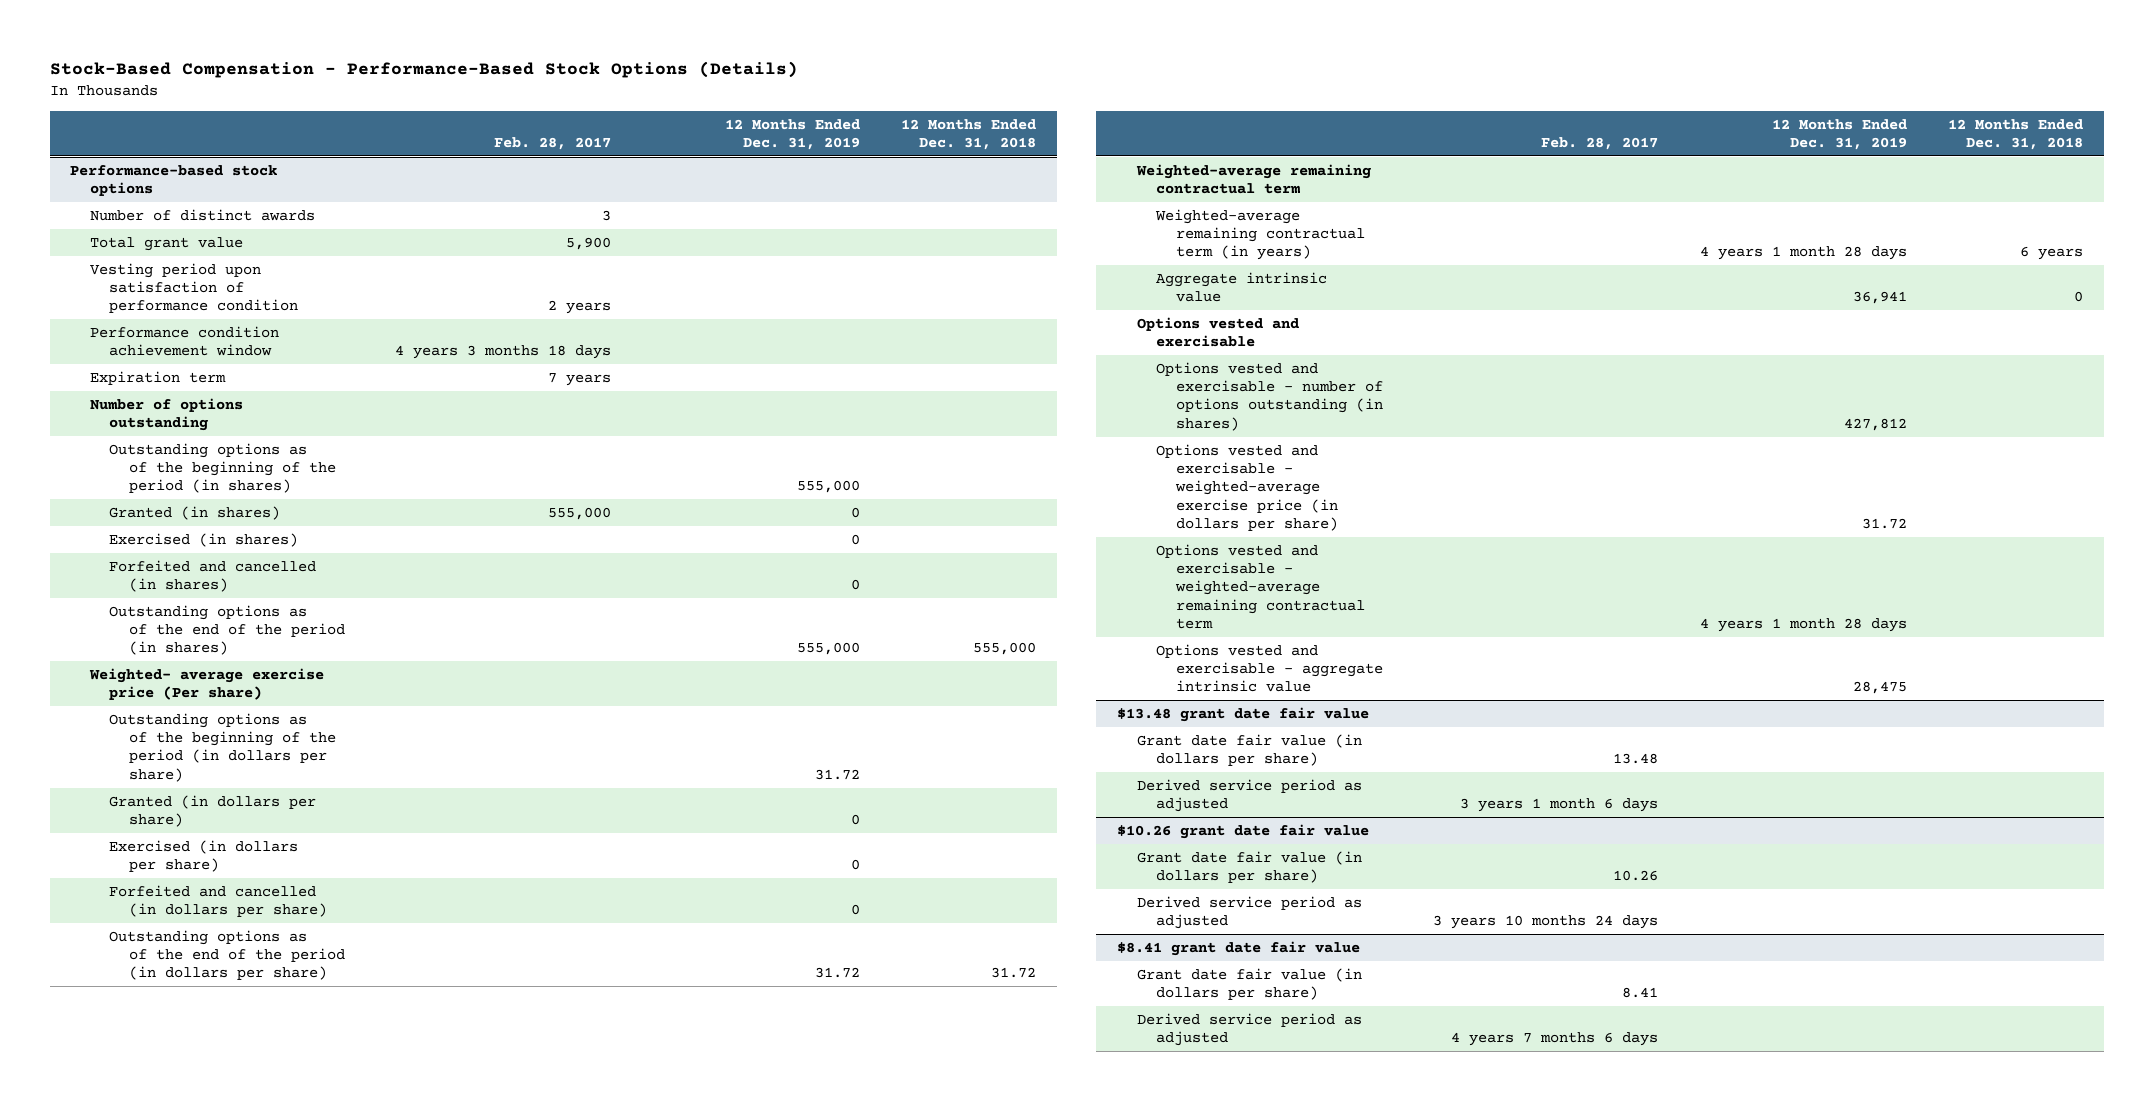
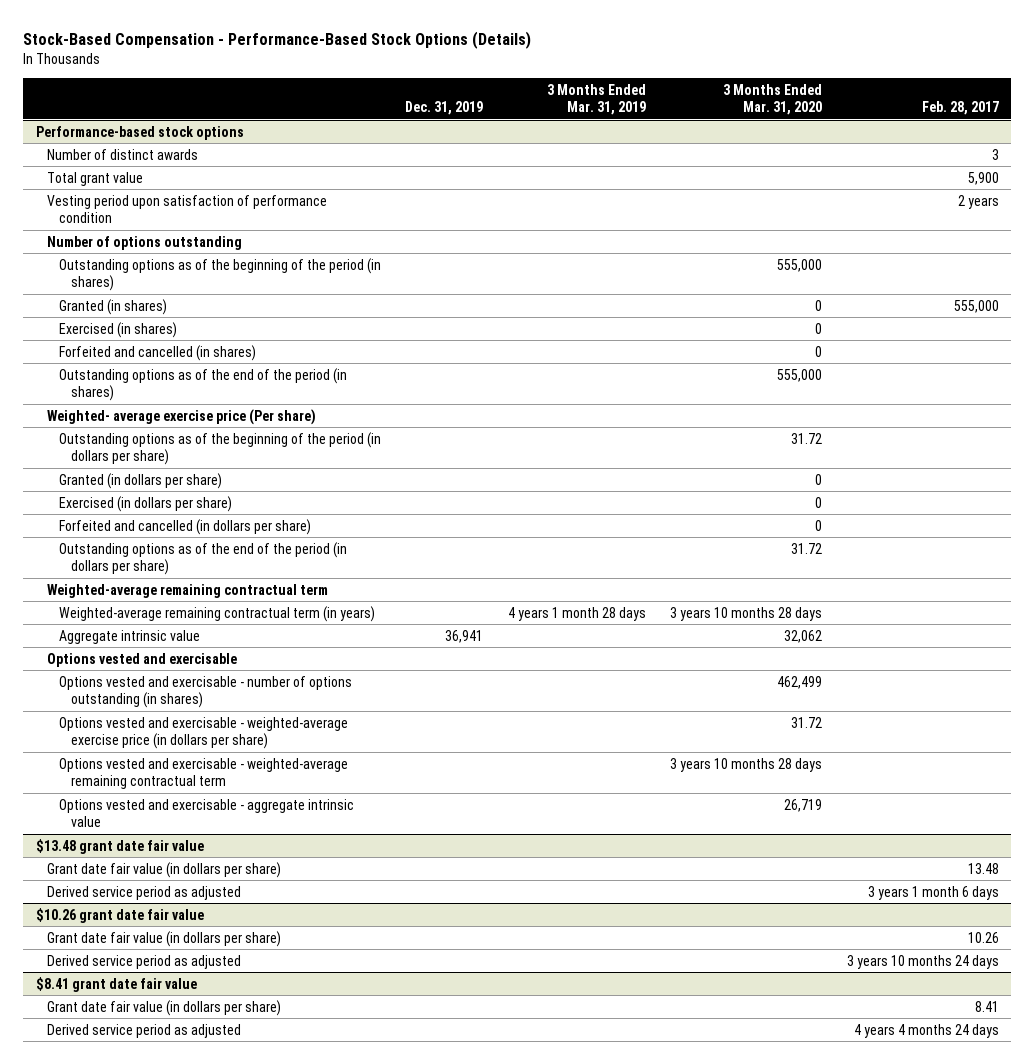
[724,118,860,151] 12 Months Ended Dec. 31, 2019 -> none
[901,118,1037,151] 12 Months Ended Dec. 31, 2018 -> none
none -> [405,101,484,116] Dec. 31, 2019
none -> [546,83,646,116] 3 Months Ended Mar. 31, 2019
none -> [723,83,823,116] 3 Months Ended Mar. 31, 2020
[89,325,279,357] Performance condition achievement window -> none
[89,370,226,385] Expiration term -> none
[1451,1032,1659,1047] 4 years 7 months 6 days -> [853,1023,999,1038] 4 years 4 months 24 days

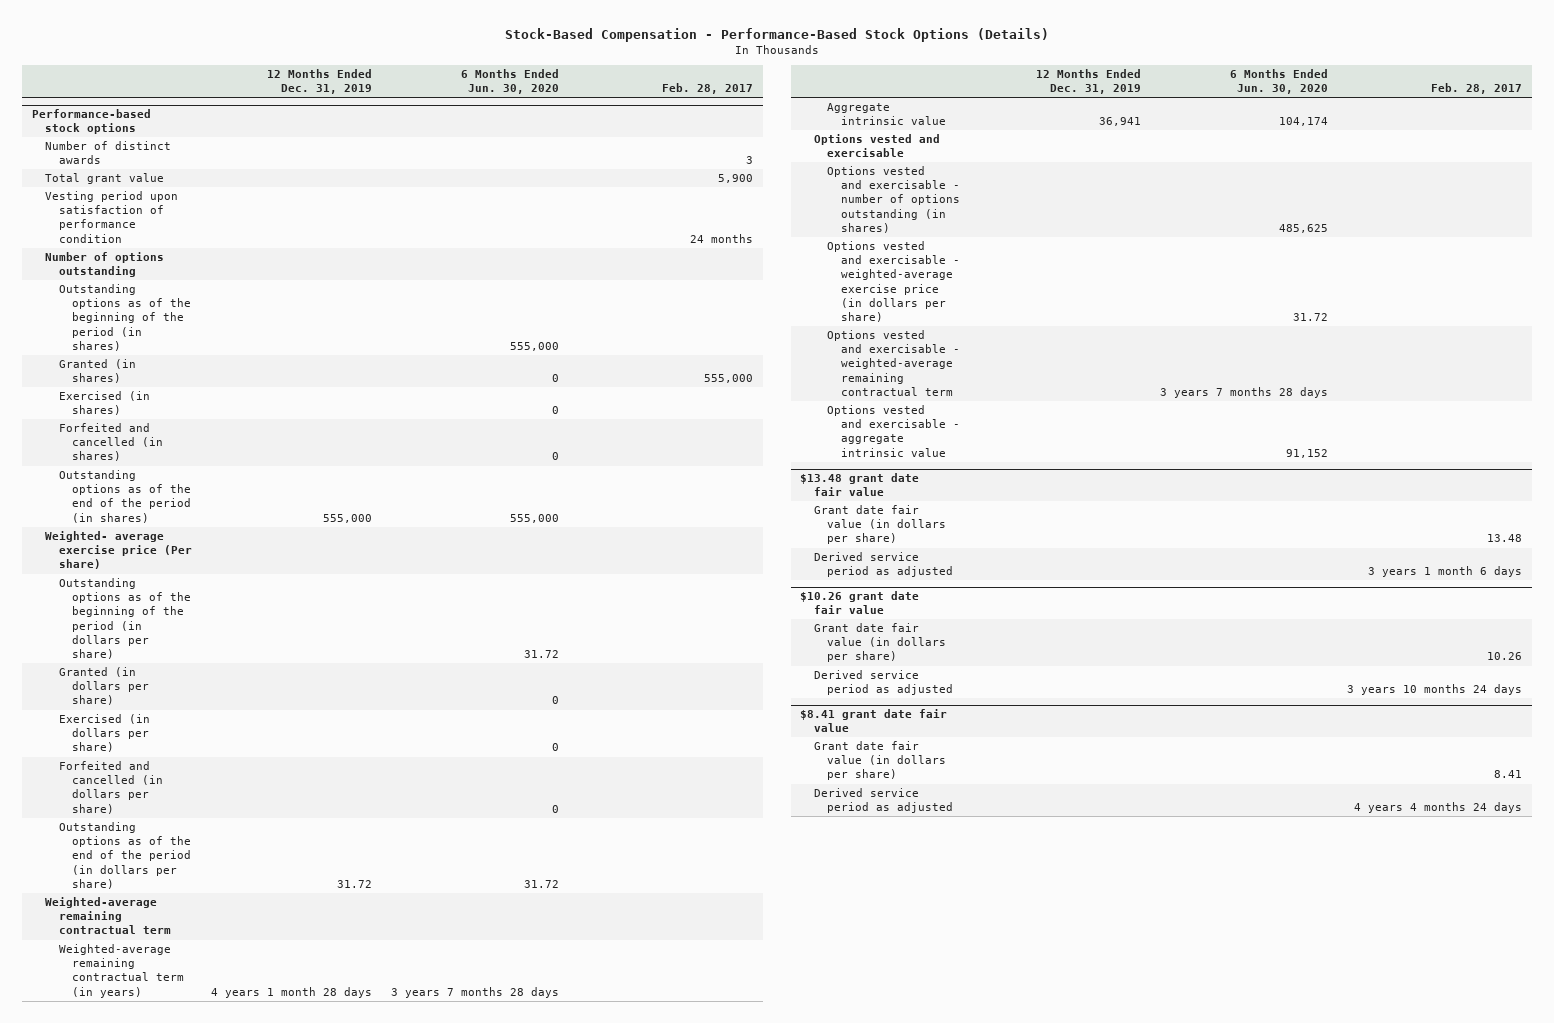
[405,101,484,116] Dec. 31, 2019 -> none
[546,83,646,116] 3 Months Ended Mar. 31, 2019 -> none
[723,83,823,116] 3 Months Ended Mar. 31, 2020 -> none
none -> [266,69,372,95] 12 Months Ended Dec. 31, 2019
none -> [461,69,560,95] 6 Months Ended Jun. 30, 2020
[957,194,999,209] 2 years -> [690,233,754,243] 24 months

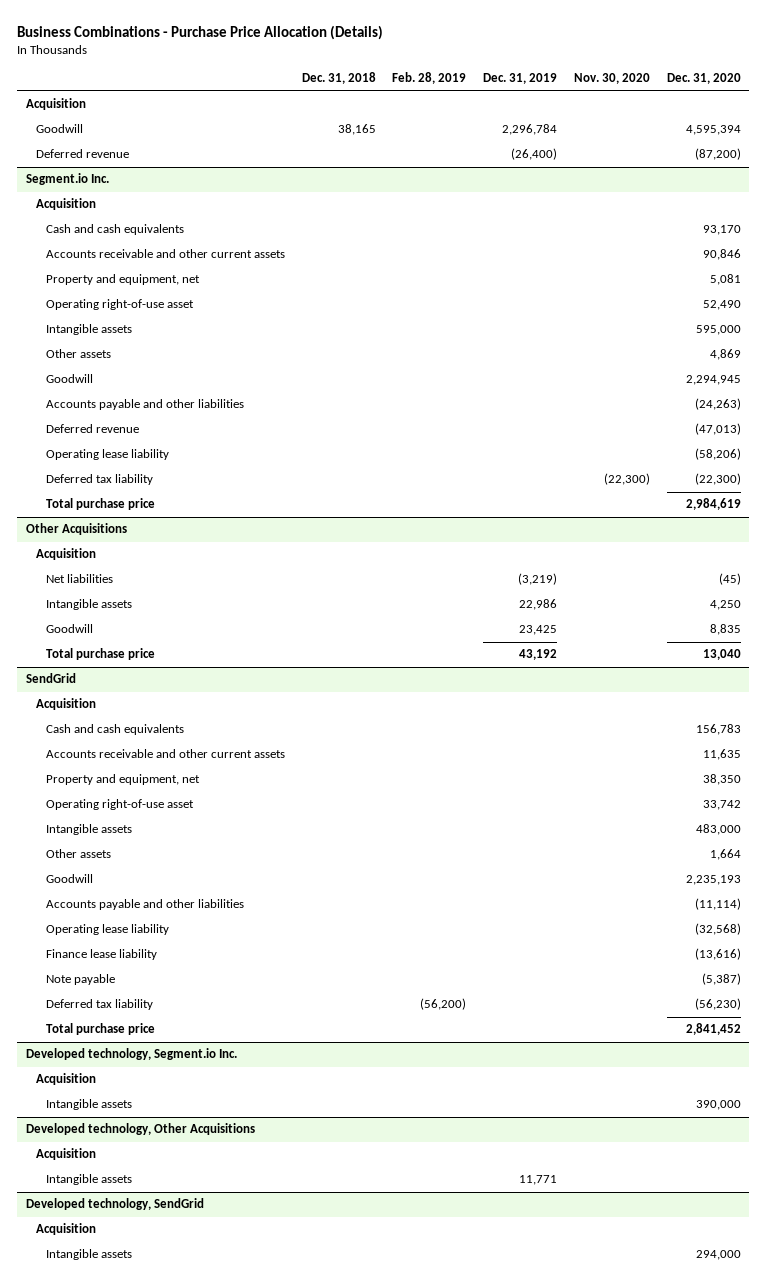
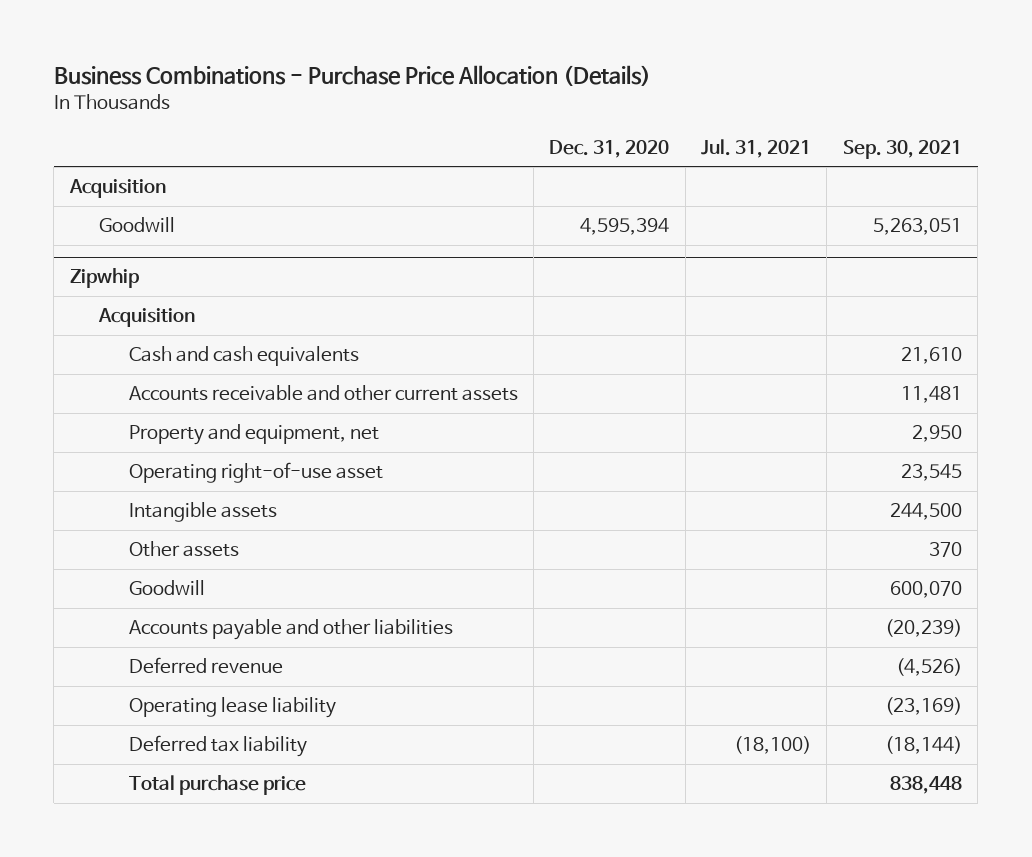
[301,72,376,85] Dec. 31, 2018 -> none
[392,72,467,85] Feb. 28, 2019 -> none
[483,73,558,85] Dec. 31, 2019 -> none
[573,73,650,85] Nov. 30, 2020 -> none
none -> [701,138,812,158] Jul. 31, 2021
none -> [842,139,962,159] Sep. 30, 2021
[35,149,129,159] Deferred revenue -> none
[25,173,109,186] Segment.io Inc. -> none
[35,198,96,211] Acquisition -> none
[45,224,184,236] Cash and cash equivalents -> none
[45,249,285,259] Accounts receivable and other current assets -> none
[45,274,200,286] Property and equipment, net -> none
[45,299,194,311] Operating right-of-use asset -> none
[45,324,132,336] Intangible assets -> none
[45,349,111,359] Other assets -> none
[45,374,93,384] Goodwill -> none
[45,399,244,411] Accounts payable and other liabilities -> none
[45,424,139,434] Deferred revenue -> none
[45,449,169,461] Operating lease liability -> none
[45,474,153,486] Deferred tax liability -> none
[45,498,155,511] Total purchase price -> none
[25,523,127,536] Other Acquisitions -> none
[35,548,96,561] Acquisition -> none
[45,574,113,584] Net liabilities -> none
[45,599,132,611] Intangible assets -> none
[45,624,93,634] Goodwill -> none
[45,648,155,661] Total purchase price -> none
[25,673,76,684] SendGrid -> none
[35,698,96,711] Acquisition -> none
[45,724,184,736] Cash and cash equivalents -> none
[45,749,285,759] Accounts receivable and other current assets -> none
[45,774,200,786] Property and equipment, net -> none
[45,799,194,811] Operating right-of-use asset -> none
[45,824,132,836] Intangible assets -> none
[45,849,111,859] Other assets -> none
[45,874,93,884] Goodwill -> none
[45,899,244,911] Accounts payable and other liabilities -> none
[45,924,169,936] Operating lease liability -> none
[45,949,157,961] Finance lease liability -> none
[45,974,115,986] Note payable -> none
[45,999,153,1011] Deferred tax liability -> none
[45,1023,155,1036] Total purchase price -> none
[25,1048,237,1061] Developed technology, Segment.io Inc. -> none
[35,1073,96,1086] Acquisition -> none
[45,1099,132,1111] Intangible assets -> none
[25,1123,255,1136] Developed technology, Other Acquisitions -> none
[35,1148,96,1161] Acquisition -> none
[45,1174,132,1186] Intangible assets -> none
[25,1198,204,1211] Developed technology, SendGrid -> none
[35,1223,96,1236] Acquisition -> none
[45,1249,132,1261] Intangible assets -> none
none -> [69,268,139,289] Zipwhip
none -> [98,308,196,328] Acquisition
none -> [128,346,359,367] Cash and cash equivalents
none -> [128,385,518,402] Accounts receivable and other current assets
none -> [128,424,379,446] Property and equipment, net
none -> [128,462,383,484] Operating right-of-use asset
none -> [128,502,277,523] Intangible assets
none -> [128,541,239,558] Other assets
none -> [128,580,205,596] Goodwill
none -> [128,619,453,641] Accounts payable and other liabilities
none -> [128,657,283,675] Deferred revenue
none -> [128,697,336,719] Operating lease liability
none -> [128,735,307,758] Deferred tax liability
none -> [128,775,306,796] Total purchase price

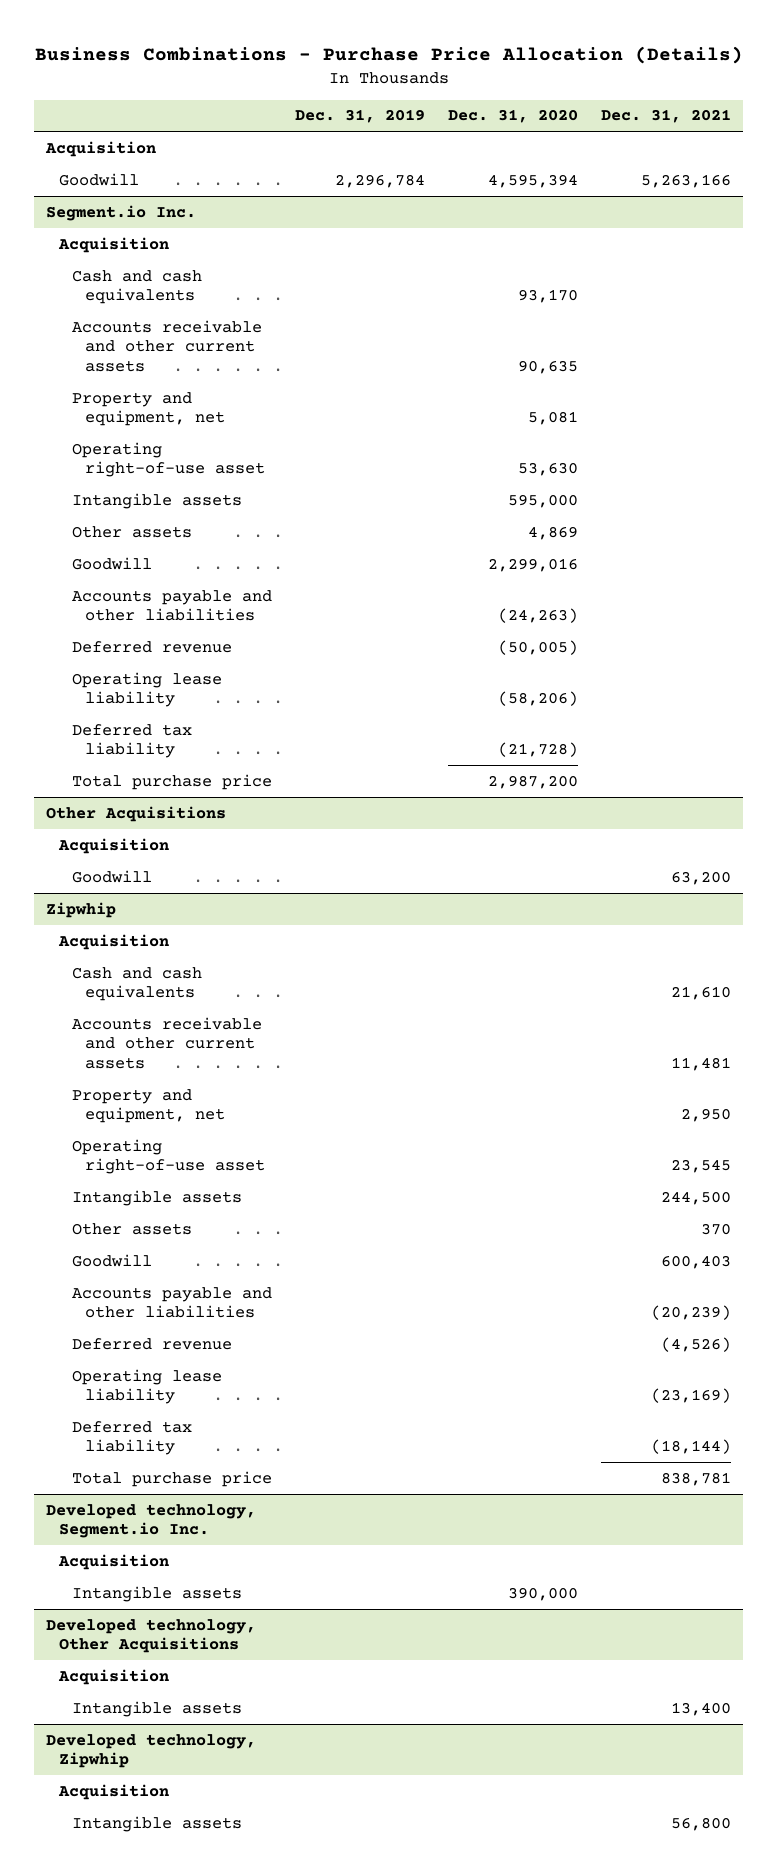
[701,138,812,158] Jul. 31, 2021 -> none
[842,139,962,159] Sep. 30, 2021 -> none
none -> [295,109,426,124] Dec. 31, 2019
none -> [601,109,732,124] Dec. 31, 2021
none -> [45,204,196,221] Segment.io Inc.
none -> [57,236,169,253] Acquisition
none -> [71,269,202,305] Cash and cash equivalents
none -> [71,319,262,373] Accounts receivable and other current assets
none -> [71,391,225,427] Property and equipment, net
none -> [71,441,265,478] Operating right-of-use asset
none -> [71,492,242,509] Intangible assets
none -> [71,525,192,538] Other assets
none -> [71,556,152,570] Goodwill
none -> [71,589,272,622] Accounts payable and other liabilities
none -> [71,640,232,653] Deferred revenue
none -> [71,671,222,708] Operating lease liability
none -> [71,723,192,759] Deferred tax liability
none -> [71,773,272,790] Total purchase price
none -> [45,805,226,822] Other Acquisitions
none -> [57,837,169,854] Acquisition
none -> [71,869,152,883] Goodwill
none -> [45,1503,256,1539] Developed technology, Segment.io Inc.
none -> [57,1553,169,1570] Acquisition
none -> [71,1585,242,1602] Intangible assets
none -> [45,1618,256,1654] Developed technology, Other Acquisitions
none -> [57,1668,169,1685] Acquisition
none -> [71,1700,242,1717] Intangible assets
none -> [45,1733,256,1769] Developed technology, Zipwhip
none -> [57,1783,169,1800] Acquisition
none -> [71,1815,242,1832] Intangible assets

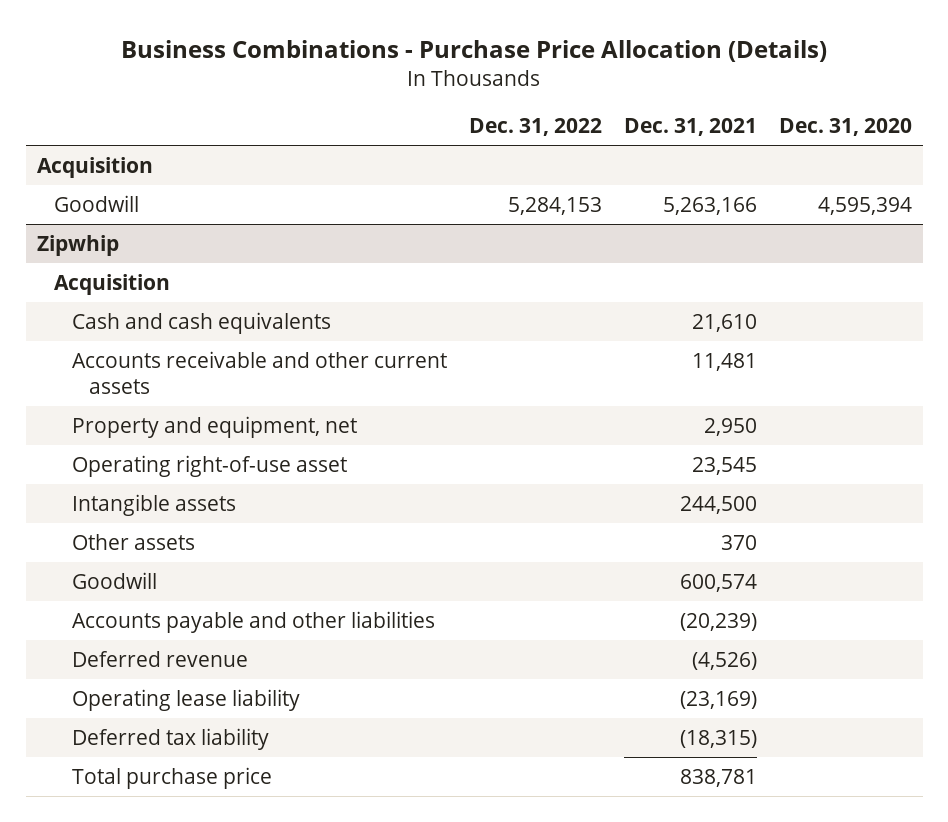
[295,109,426,124] Dec. 31, 2019 -> none
none -> [468,118,602,137] Dec. 31, 2022
[45,204,196,221] Segment.io Inc. -> none
[57,236,169,253] Acquisition -> none
[71,269,202,305] Cash and cash equivalents -> none
[71,319,262,373] Accounts receivable and other current assets -> none
[71,391,225,427] Property and equipment, net -> none
[71,441,265,478] Operating right-of-use asset -> none
[71,492,242,509] Intangible assets -> none
[71,525,192,538] Other assets -> none
[71,556,152,570] Goodwill -> none
[71,589,272,622] Accounts payable and other liabilities -> none
[71,640,232,653] Deferred revenue -> none
[71,671,222,708] Operating lease liability -> none
[71,723,192,759] Deferred tax liability -> none
[71,773,272,790] Total purchase price -> none
[45,805,226,822] Other Acquisitions -> none
[57,837,169,854] Acquisition -> none
[71,869,152,883] Goodwill -> none
[661,1254,732,1269] 600,403 -> [679,573,757,592] 600,574
[651,1439,732,1455] (18,144) -> [679,729,757,748] (18,315)
[45,1503,256,1539] Developed technology, Segment.io Inc. -> none
[57,1553,169,1570] Acquisition -> none
[71,1585,242,1602] Intangible assets -> none
[45,1618,256,1654] Developed technology, Other Acquisitions -> none
[57,1668,169,1685] Acquisition -> none
[71,1700,242,1717] Intangible assets -> none
[45,1733,256,1769] Developed technology, Zipwhip -> none
[57,1783,169,1800] Acquisition -> none
[71,1815,242,1832] Intangible assets -> none

